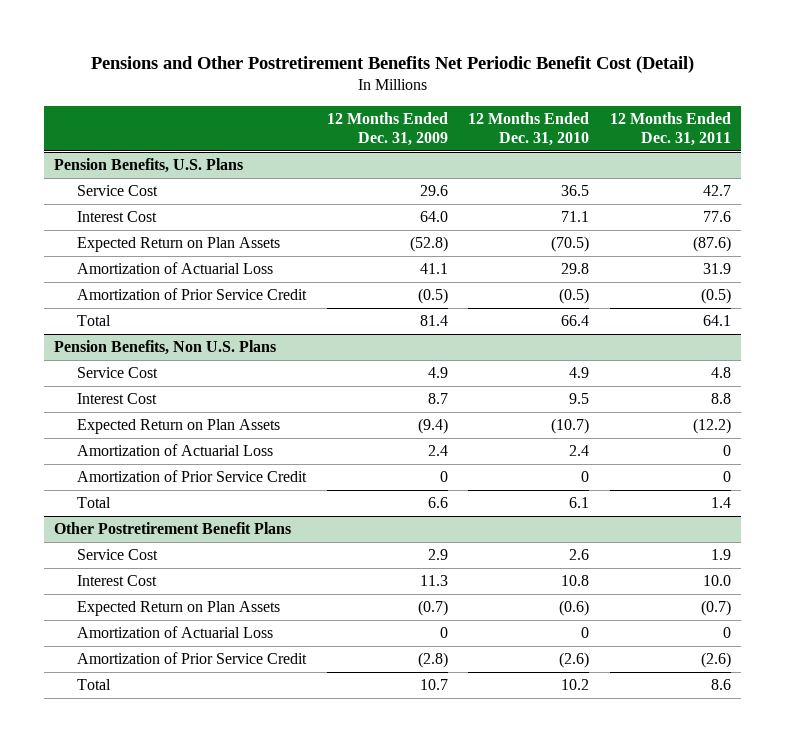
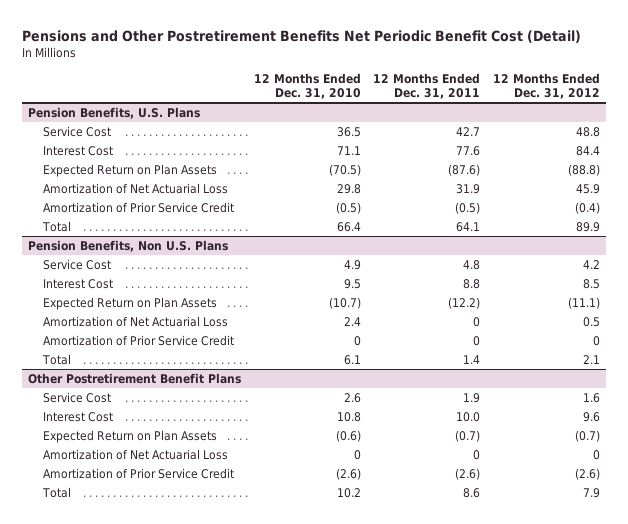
[326,112,448,146] 12 Months Ended Dec. 31, 2009 -> none
none -> [492,72,600,100] 12 Months Ended Dec. 31, 2012
[76,262,273,275] Amortization of Actuarial Loss -> [42,182,228,194] Amortization of Net Actuarial Loss
[76,444,273,457] Amortization of Actuarial Loss -> [42,315,228,327] Amortization of Net Actuarial Loss
[76,626,273,639] Amortization of Actuarial Loss -> [42,448,228,460] Amortization of Net Actuarial Loss

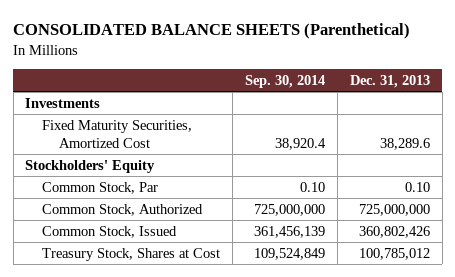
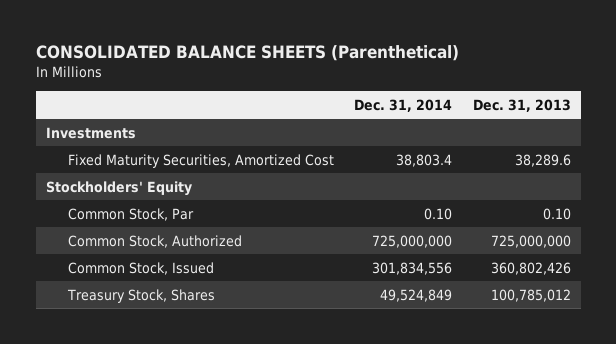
[245,74,326,88] Sep. 30, 2014 -> none
none -> [354,98,453,112] Dec. 31, 2014
[42,247,221,261] Treasury Stock, Shares at Cost -> [67,288,216,303] Treasury Stock, Shares

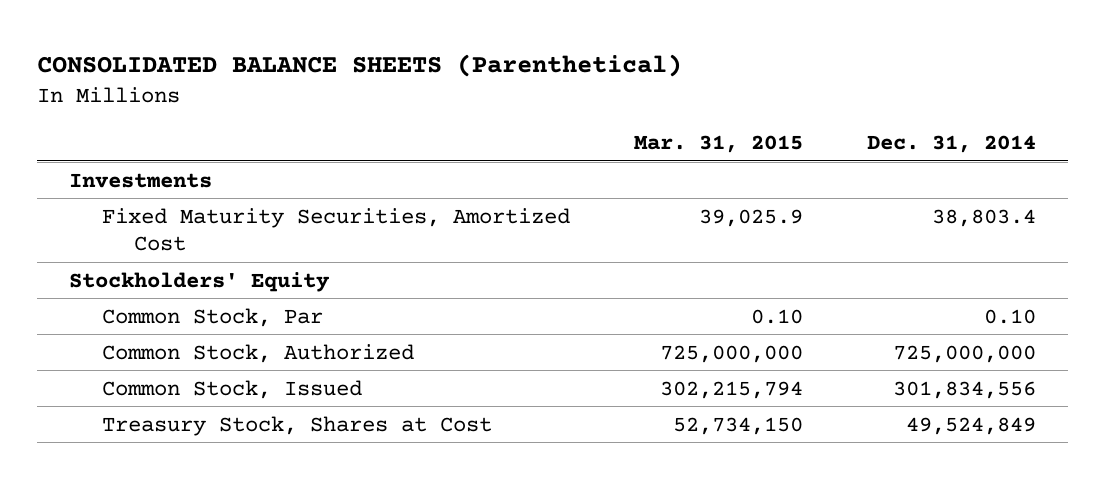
[472,98,571,112] Dec. 31, 2013 -> none
none -> [634,134,804,153] Mar. 31, 2015
[67,288,216,303] Treasury Stock, Shares -> [101,415,492,436] Treasury Stock, Shares at Cost

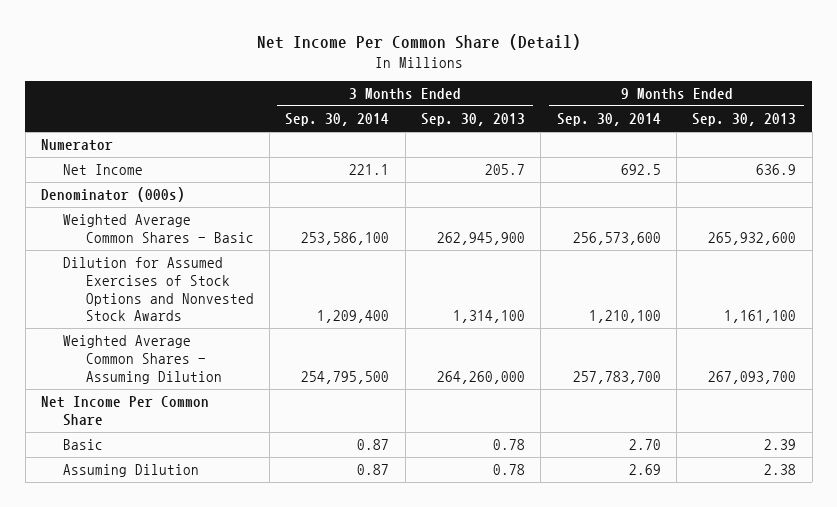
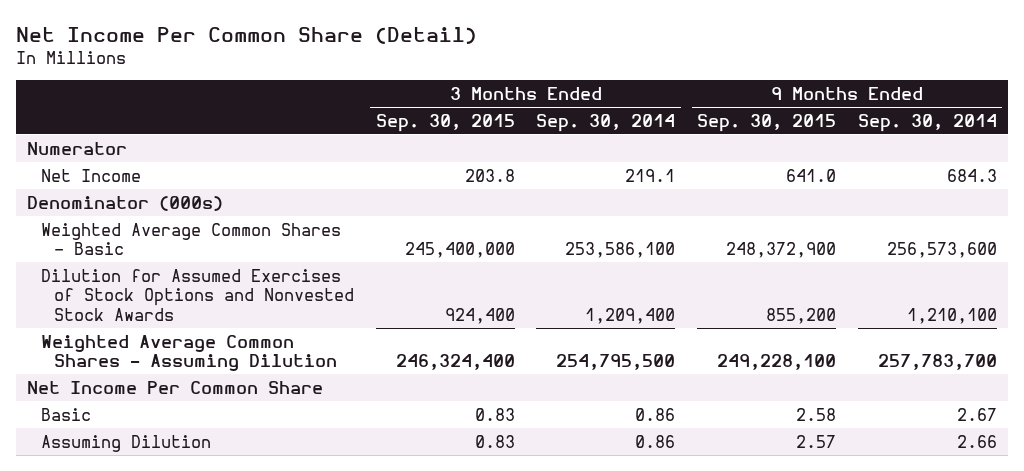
[421,113,526,127] Sep. 30, 2013 -> none
[692,113,797,127] Sep. 30, 2013 -> none
none -> [375,113,515,132] Sep. 30, 2015
none -> [697,113,837,132] Sep. 30, 2015
[349,164,390,176] 221.1 -> [625,168,676,182] 219.1
[620,164,661,176] 692.5 -> [946,168,997,182] 684.3
[357,439,390,451] 0.87 -> [635,407,676,421] 0.86
[628,439,661,451] 2.70 -> [956,407,997,421] 2.67
[357,464,390,476] 0.87 -> [635,434,676,448] 0.86
[628,464,661,476] 2.69 -> [956,434,997,448] 2.66

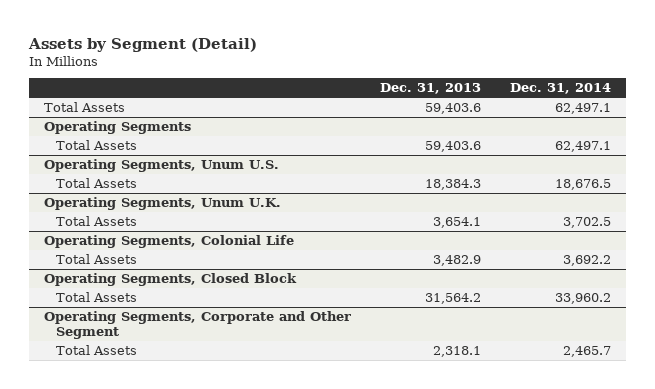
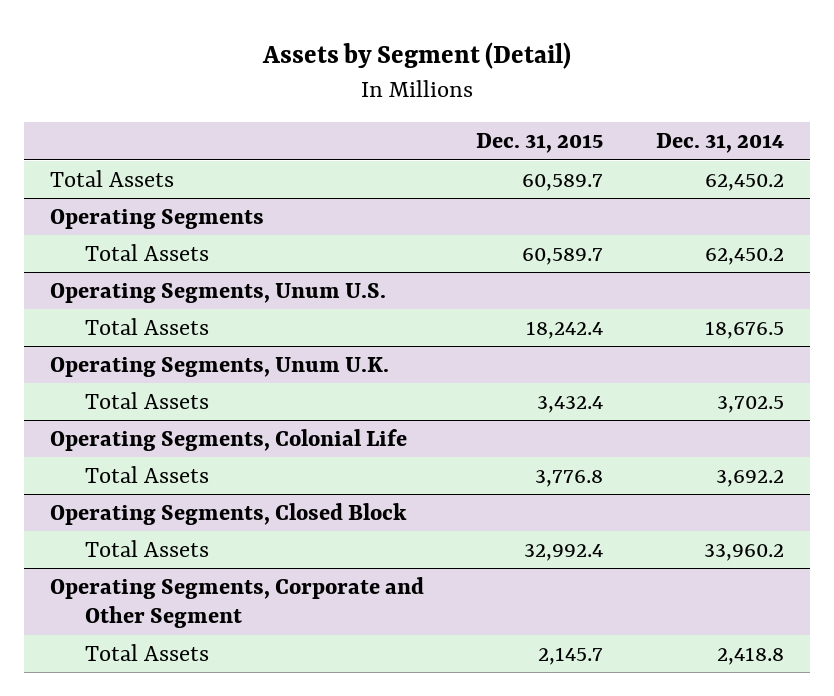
[380,83,482,95] Dec. 31, 2013 -> none
none -> [476,133,604,154] Dec. 31, 2015
[555,103,612,115] 62,497.1 -> [704,173,784,191] 62,450.2
[555,141,612,153] 62,497.1 -> [704,247,784,265] 62,450.2
[563,346,612,358] 2,465.7 -> [716,646,784,665] 2,418.8

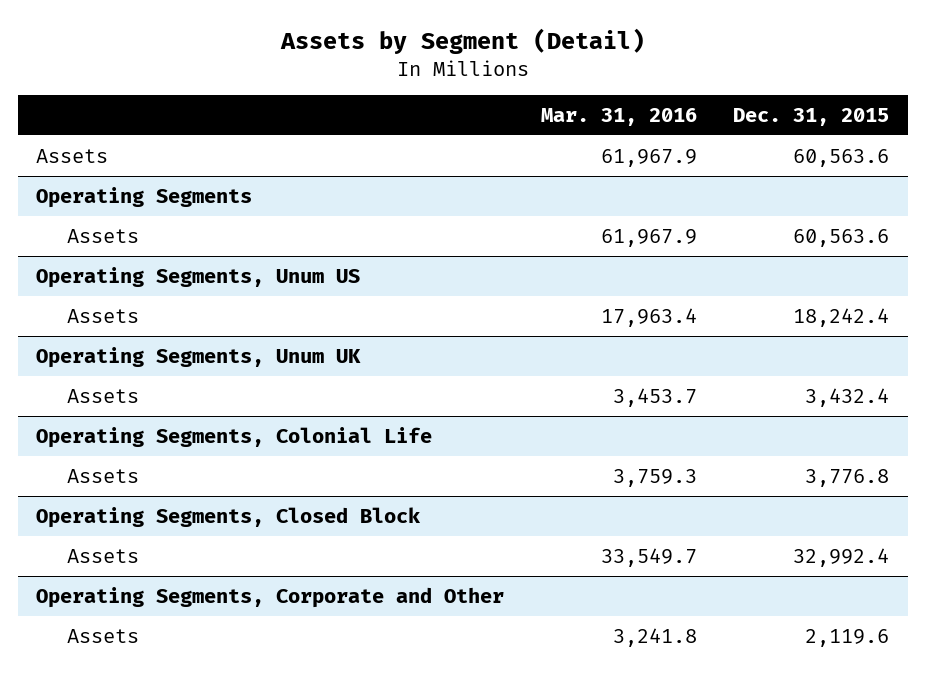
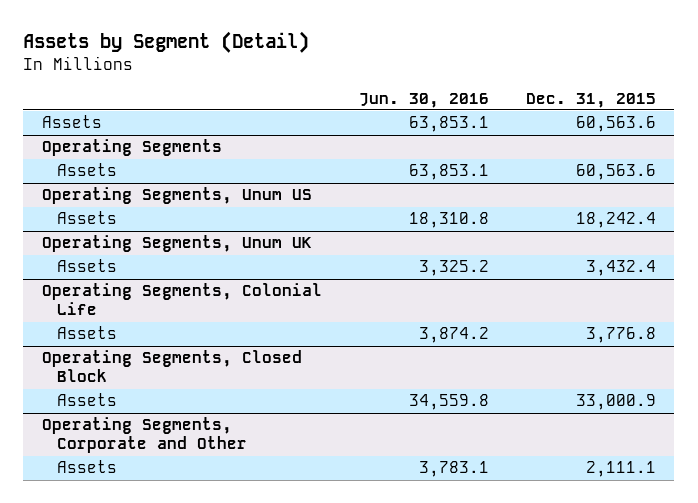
[540,108,697,127] Mar. 31, 2016 -> none
none -> [358,92,489,108] Jun. 30, 2016
[793,547,890,567] 32,992.4 -> [575,394,656,411] 33,000.9
[805,628,890,647] 2,119.6 -> [585,461,656,478] 2,111.1

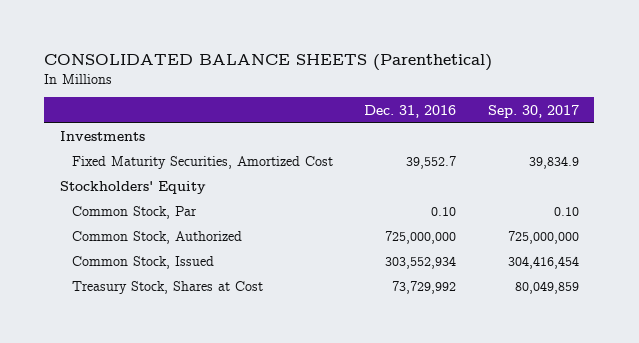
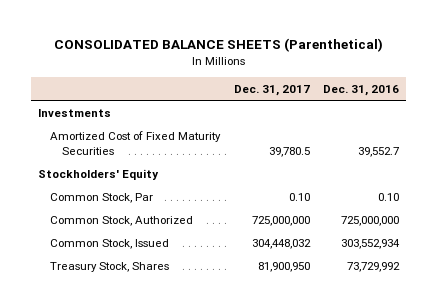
[487,104,579,118] Sep. 30, 2017 -> none
none -> [233,84,310,96] Dec. 31, 2017
[71,156,333,170] Fixed Maturity Securities, Amortized Cost -> [49,130,221,155] Amortized Cost of Fixed Maturity Securities
[71,281,263,295] Treasury Stock, Shares at Cost -> [49,261,169,272] Treasury Stock, Shares

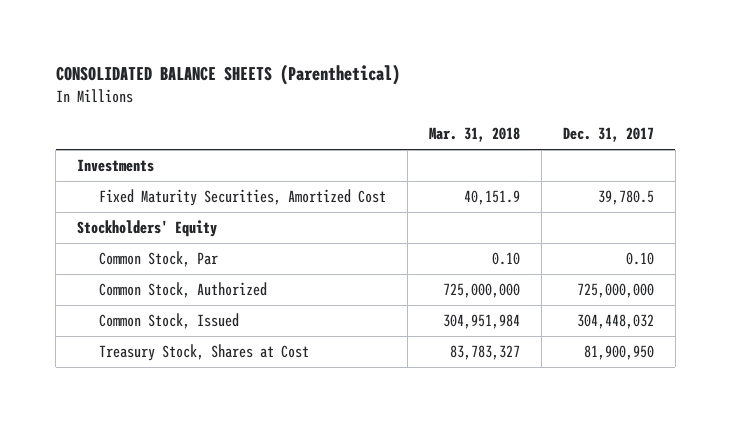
[323,84,400,96] Dec. 31, 2016 -> none
none -> [428,127,520,143] Mar. 31, 2018
[49,130,221,155] Amortized Cost of Fixed Maturity Securities -> [98,189,386,207] Fixed Maturity Securities, Amortized Cost
[49,261,169,272] Treasury Stock, Shares -> [98,344,309,362] Treasury Stock, Shares at Cost

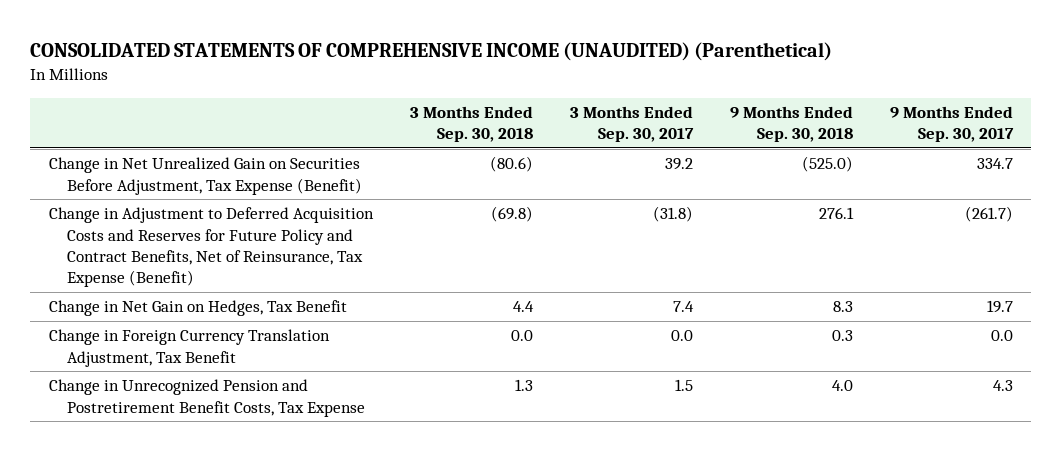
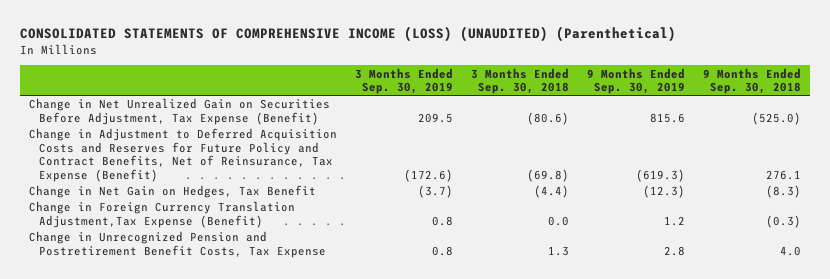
[30,42,833,62] CONSOLIDATED STATEMENTS OF COMPREHENSIVE INCOME (UNAUDITED) (Parenthetical) -> [20,26,677,43] CONSOLIDATED STATEMENTS OF COMPREHENSIVE INCOME (LOSS) (UNAUDITED) (Parenthetical)
[569,105,694,143] 3 Months Ended Sep. 30, 2017 -> none
[889,105,1014,143] 9 Months Ended Sep. 30, 2017 -> none
none -> [355,67,454,95] 3 Months Ended Sep. 30, 2019
none -> [587,67,686,95] 9 Months Ended Sep. 30, 2019
[512,301,534,313] 4.4 -> [534,185,570,199] (4.4)
[832,301,853,313] 8.3 -> [766,185,802,199] (8.3)
[48,329,330,367] Change in Foreign Currency Translation Adjustment, Tax Benefit -> [29,201,296,228] Change in Foreign Currency Translation Adjustment,Tax Expense (Benefit)
[831,330,853,342] 0.3 -> [766,214,802,228] (0.3)

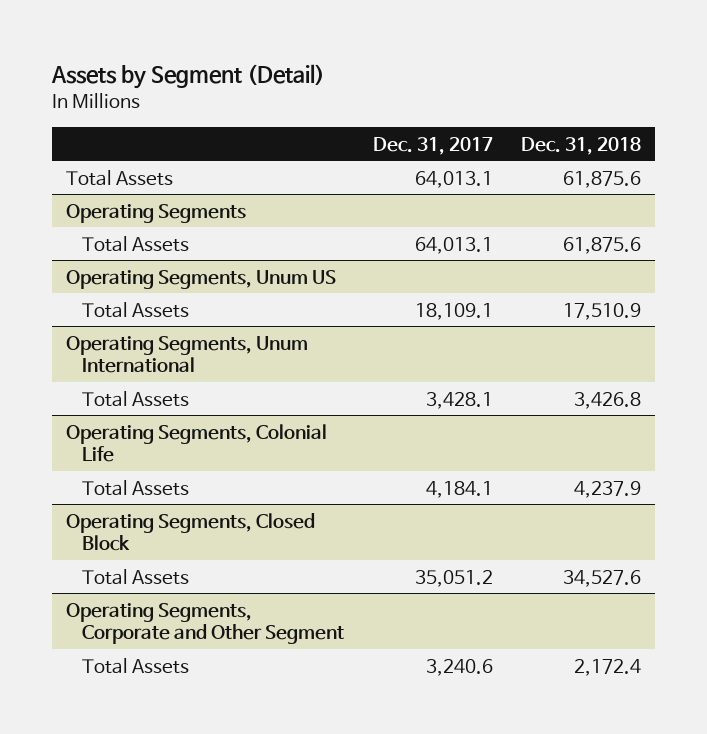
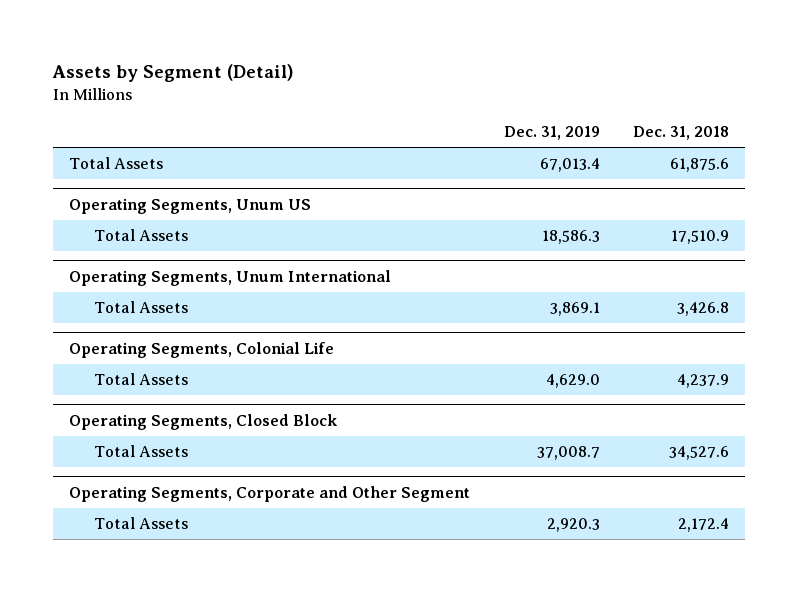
[372,136,493,155] Dec. 31, 2017 -> none
none -> [503,126,600,141] Dec. 31, 2019
[66,203,247,223] Operating Segments -> none
[82,235,190,252] Total Assets -> none

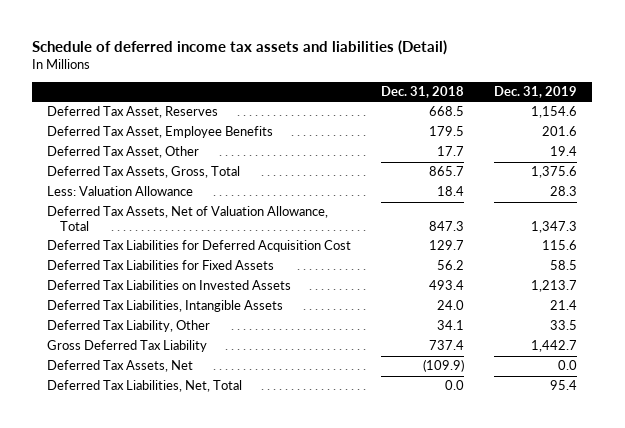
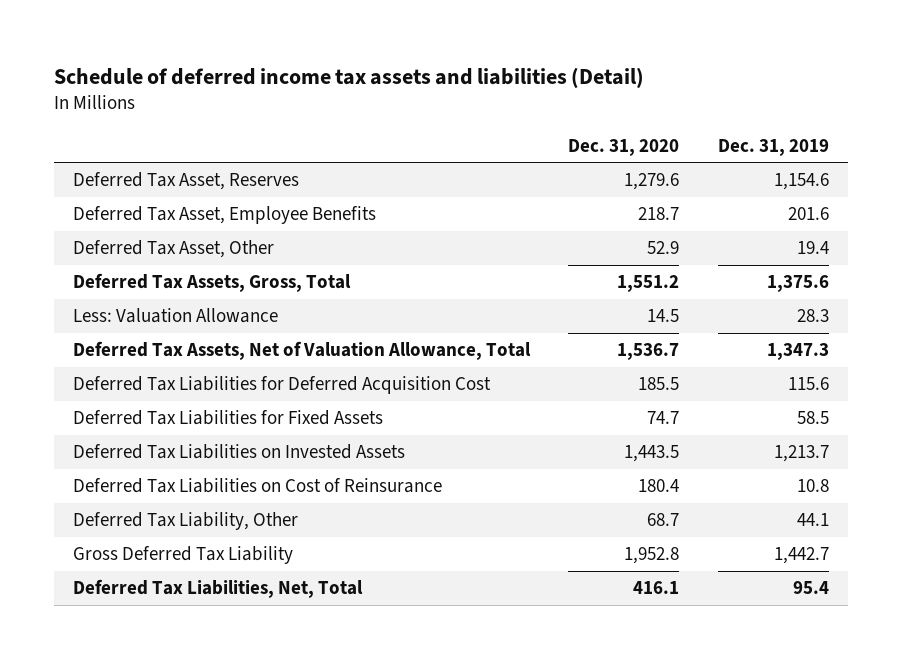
[381,86,465,99] Dec. 31, 2018 -> none
none -> [568,138,680,156] Dec. 31, 2020
[47,300,284,313] Deferred Tax Liabilities, Intangible Assets -> none
none -> [73,478,443,494] Deferred Tax Liabilities on Cost of Reinsurance
[550,320,578,331] 33.5 -> [796,513,829,527] 44.1
[47,360,194,373] Deferred Tax Assets, Net -> none

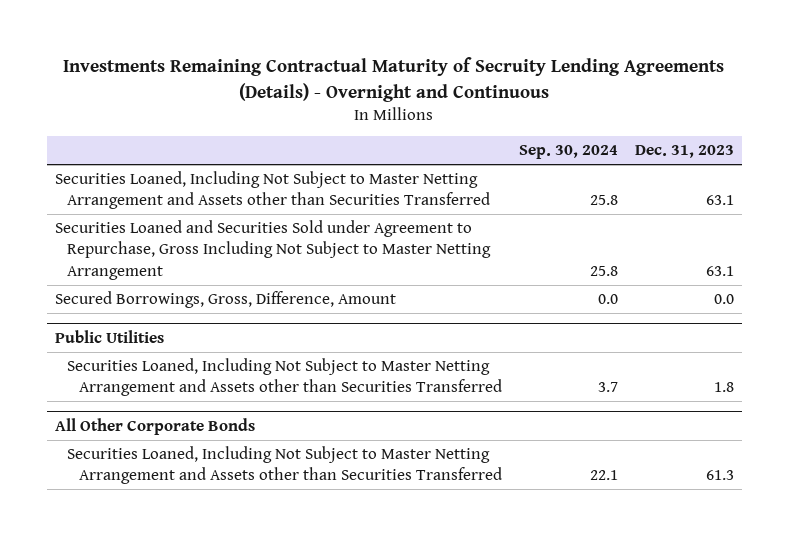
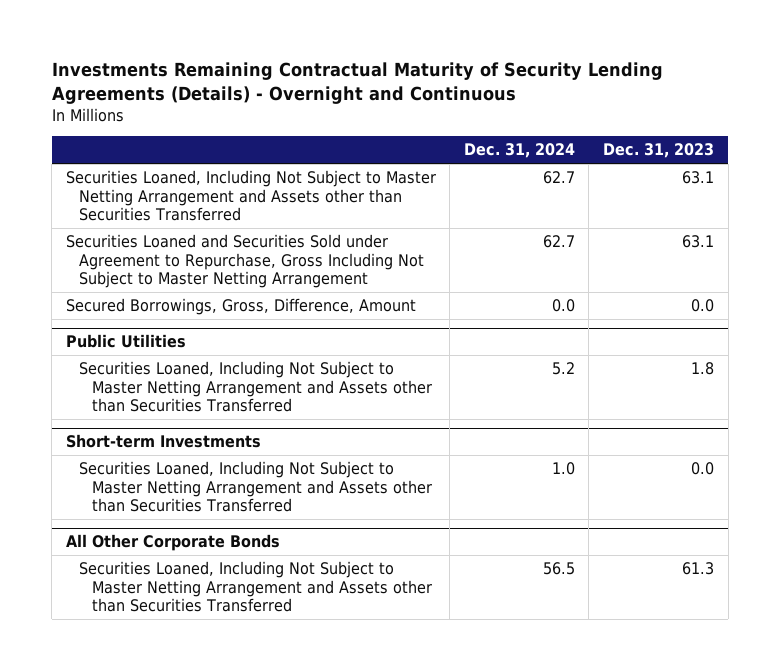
[63,57,725,102] Investments Remaining Contractual Maturity of Secruity Lending Agreements (Details) - Overnight and Continuous -> [51,61,663,104] Investments Remaining Contractual Maturity of Security Lending Agreements (Details) - Overnight and Continuous
[518,145,618,160] Sep. 30, 2024 -> none
none -> [463,143,575,159] Dec. 31, 2024
none -> [65,434,261,449] Short-term Investments
none -> [78,461,433,513] Securities Loaned, Including Not Subject to Master Netting Arrangement and Assets other than Securities Transferred

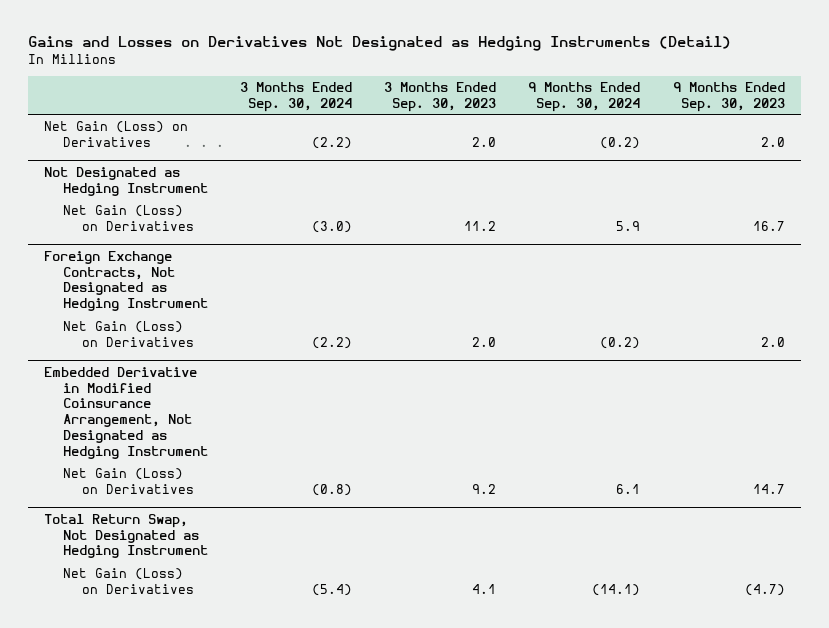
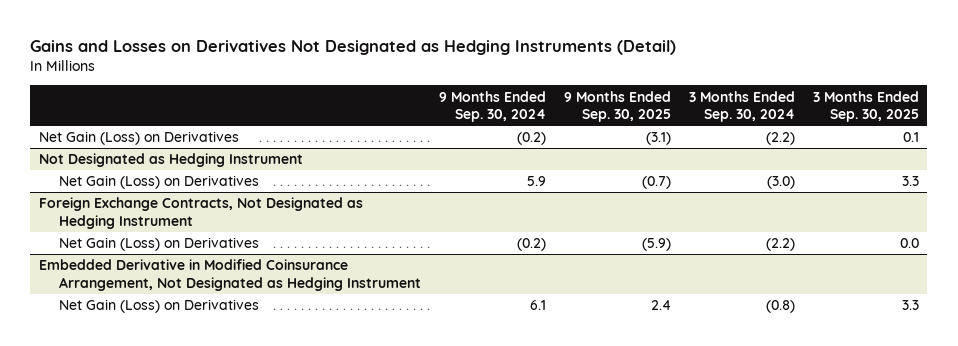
[384,82,497,112] 3 Months Ended Sep. 30, 2023 -> none
[672,82,785,112] 9 Months Ended Sep. 30, 2023 -> none
none -> [563,90,671,123] 9 Months Ended Sep. 30, 2025
none -> [812,90,919,123] 3 Months Ended Sep. 30, 2025
[44,513,209,559] Total Return Swap, Not Designated as Hedging Instrument -> none
[63,567,195,594] Net Gain (Loss) on Derivatives -> none

